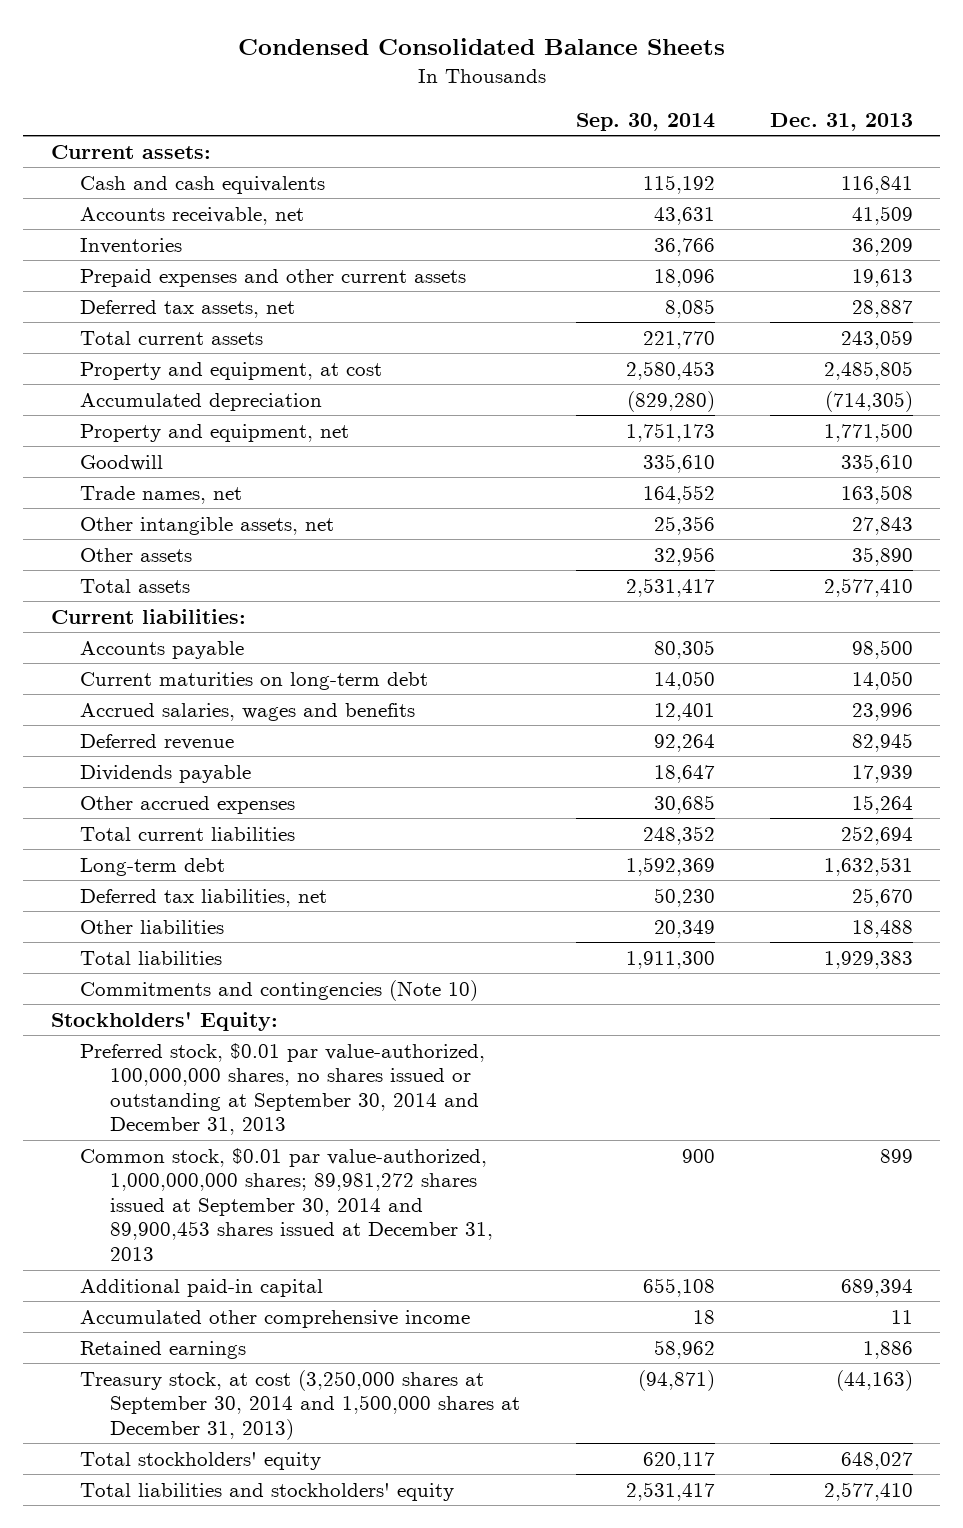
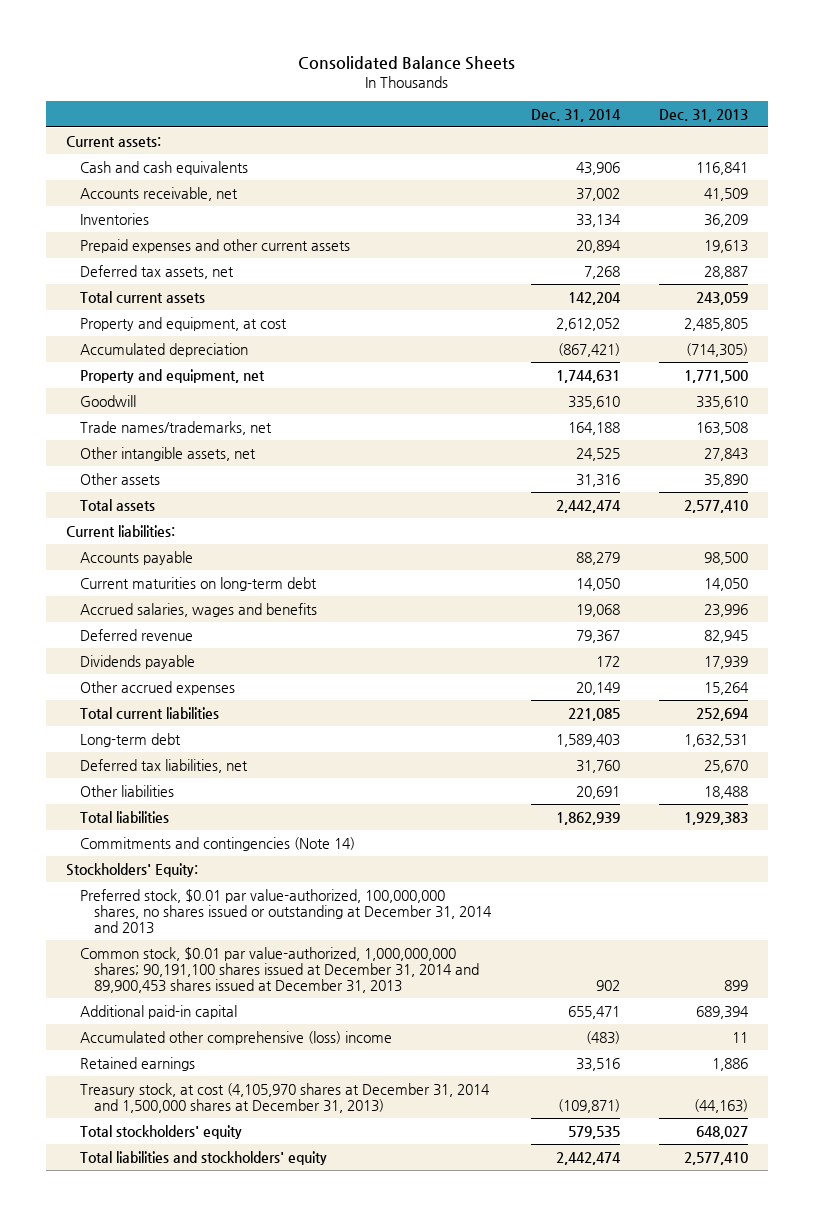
[237,38,725,56] Condensed Consolidated Balance Sheets -> [298,55,516,70] Consolidated Balance Sheets
[575,112,715,131] Sep. 30, 2014 -> none
none -> [530,108,621,122] Dec. 31, 2014
[80,485,243,504] Trade names, net -> [79,420,272,435] Trade names/trademarks, net
[80,979,479,1001] Commitments and contingencies (Note 10) -> [79,836,355,851] Commitments and contingencies (Note 14)
[80,1042,486,1136] Preferred stock, $0.01 par value-authorized, 100,000,000 shares, no shares issued or outstanding at September 30, 2014 and December 31, 2013 -> [79,888,492,935] Preferred stock, $0.01 par value-authorized, 100,000,000 shares, no shares issued or outstanding at December 31, 2014 and 2013
[80,1147,494,1261] Common stock, $0.01 par value-authorized, 1,000,000,000 shares; 89,981,272 shares issued at September 30, 2014 and 89,900,453 shares issued at December 31, 2013 -> [79,946,479,994] Common stock, $0.01 par value-authorized, 1,000,000,000 shares; 90,191,100 shares issued at December 31, 2014 and 89,900,453 shares issued at December 31, 2013
[80,1309,471,1328] Accumulated other comprehensive income -> [79,1030,392,1045] Accumulated other comprehensive (loss) income
[80,1369,521,1440] Treasury stock, at cost (3,250,000 shares at September 30, 2014 and 1,500,000 shares at December 31, 2013) -> [79,1082,490,1114] Treasury stock, at cost (4,105,970 shares at December 31, 2014 and 1,500,000 shares at December 31, 2013)

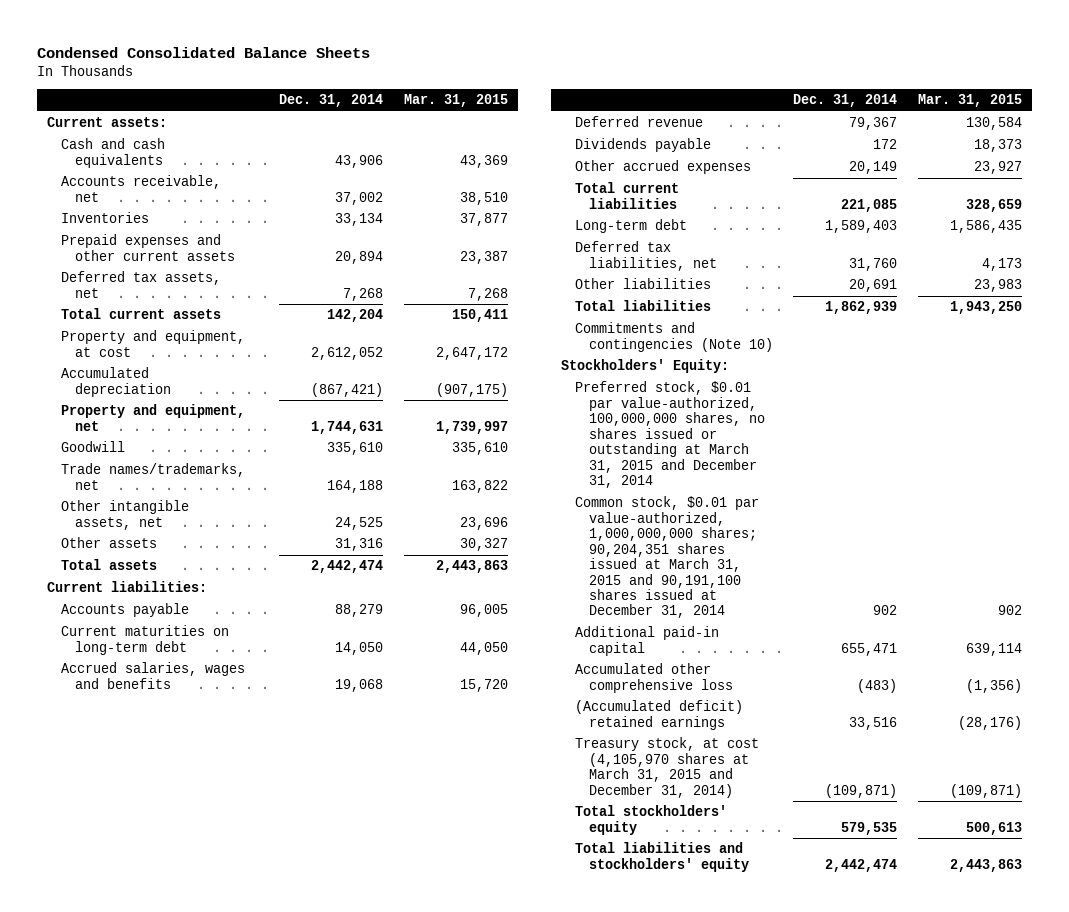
[298,55,516,70] Consolidated Balance Sheets -> [36,46,370,58] Condensed Consolidated Balance Sheets
[659,108,749,122] Dec. 31, 2013 -> none
none -> [403,94,508,108] Mar. 31, 2015
[79,836,355,851] Commitments and contingencies (Note 14) -> [575,322,774,352] Commitments and contingencies (Note 10)
[79,888,492,935] Preferred stock, $0.01 par value-authorized, 100,000,000 shares, no shares issued or outstanding at December 31, 2014 and 2013 -> [575,381,766,489] Preferred stock, $0.01 par value-authorized, 100,000,000 shares, no shares issued or outstanding at March 31, 2015 and December 31, 2014
[79,946,479,994] Common stock, $0.01 par value-authorized, 1,000,000,000 shares; 90,191,100 shares issued at December 31, 2014 and 89,900,453 shares issued at December 31, 2013 -> [575,496,760,619] Common stock, $0.01 par value-authorized, 1,000,000,000 shares; 90,204,351 shares issued at March 31, 2015 and 90,191,100 shares issued at December 31, 2014
[79,1030,392,1045] Accumulated other comprehensive (loss) income -> [575,663,734,693] Accumulated other comprehensive loss
[79,1056,195,1071] Retained earnings -> [575,700,744,730] (Accumulated deficit) retained earnings
[79,1082,490,1114] Treasury stock, at cost (4,105,970 shares at December 31, 2014 and 1,500,000 shares at December 31, 2013) -> [575,737,760,798] Treasury stock, at cost (4,105,970 shares at March 31, 2015 and December 31, 2014)

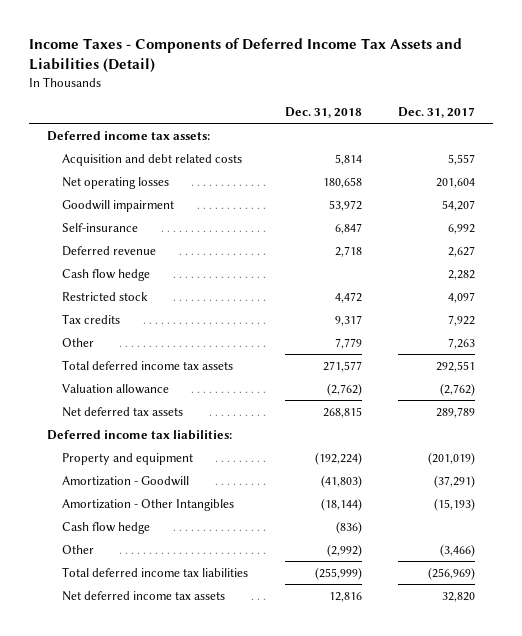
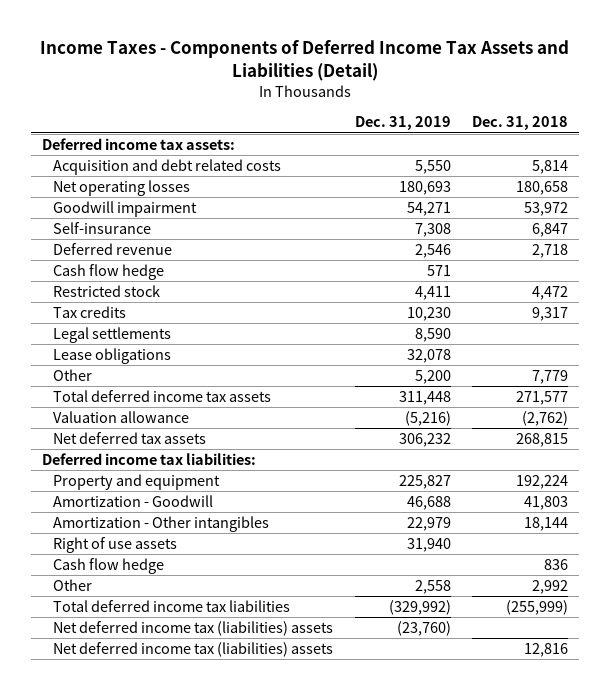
[398,106,476,118] Dec. 31, 2017 -> none
none -> [354,116,451,131] Dec. 31, 2019
none -> [52,327,171,344] Legal settlements
none -> [52,348,171,365] Lease obligations
[314,451,362,465] (192,224) -> [516,475,569,490] 192,224
[320,474,362,488] (41,803) -> [524,496,569,511] 41,803
[62,498,235,511] Amortization - Other Intangibles -> [52,516,269,533] Amortization - Other intangibles
[320,497,362,511] (18,144) -> [524,517,569,532] 18,144
none -> [52,537,177,554] Right of use assets
[335,520,362,534] (836) -> [544,559,569,571] 836
[326,543,362,557] (2,992) -> [532,580,569,595] 2,992
none -> [52,621,333,637] Net deferred income tax (liabilities) assets
[62,590,226,601] Net deferred income tax assets -> [52,642,333,658] Net deferred income tax (liabilities) assets

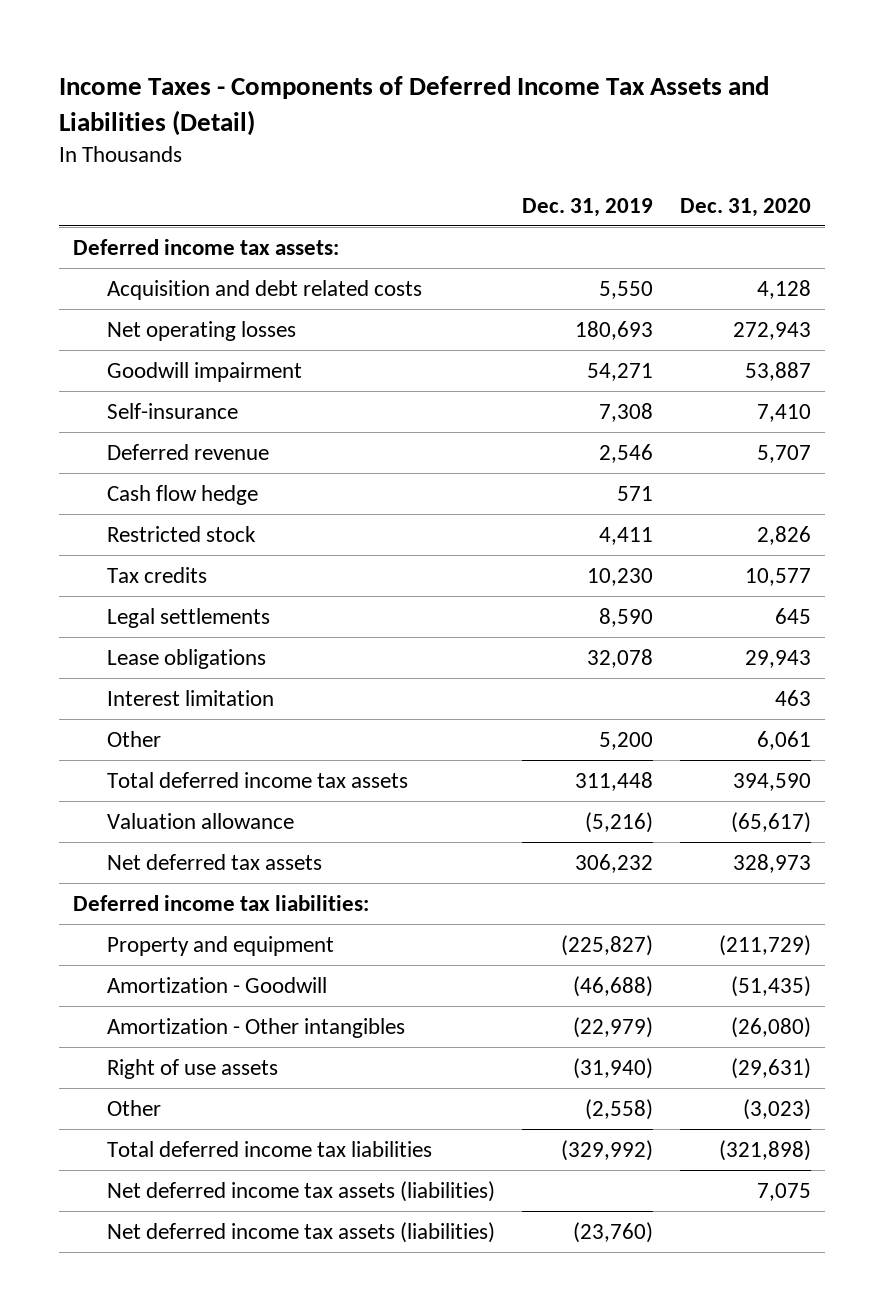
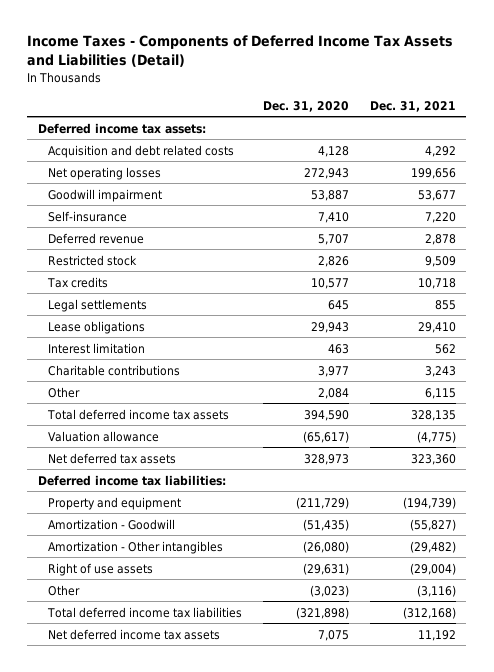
[522,197,654,217] Dec. 31, 2019 -> none
none -> [369,100,456,112] Dec. 31, 2021
[107,484,259,505] Cash flow hedge -> none
none -> [48,364,181,376] Charitable contributions
[757,730,812,750] 6,061 -> [317,387,349,399] 2,084
[107,1221,496,1243] Net deferred income tax assets (liabilities) -> none
[107,1180,496,1202] Net deferred income tax assets (liabilities) -> [48,628,221,640] Net deferred income tax assets

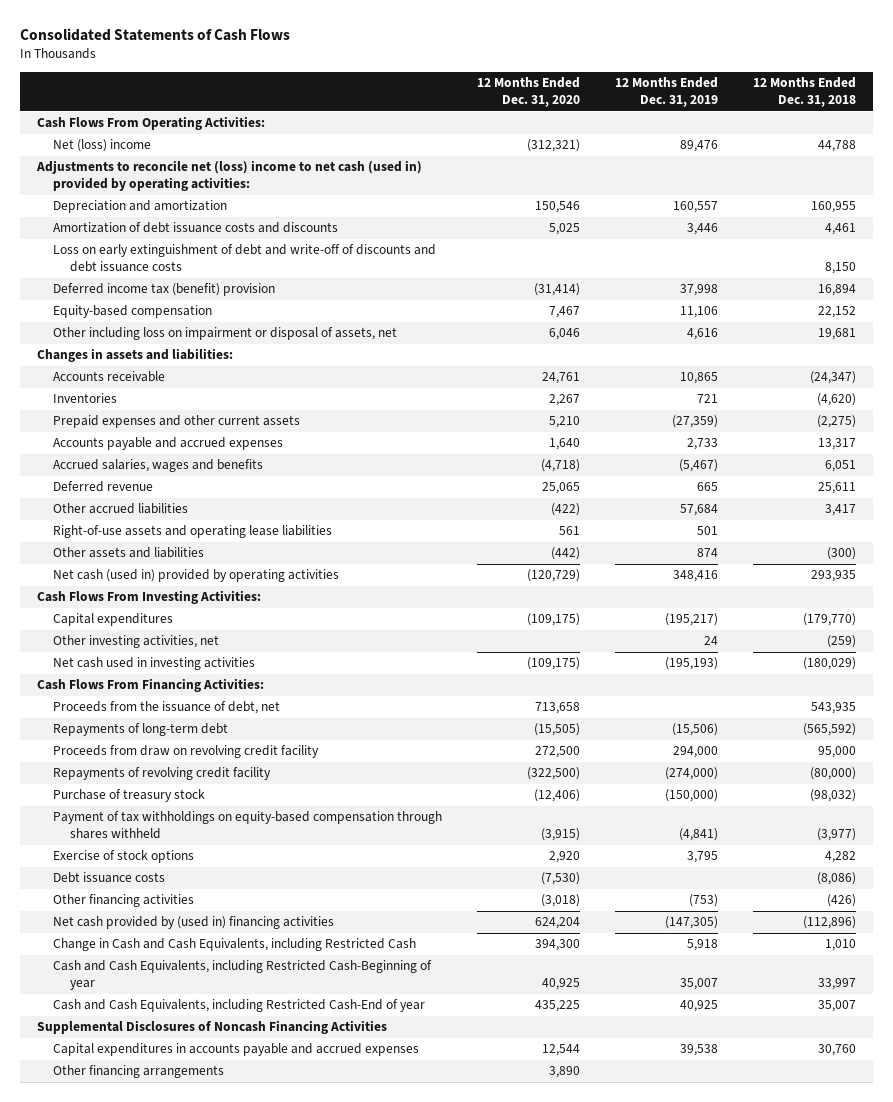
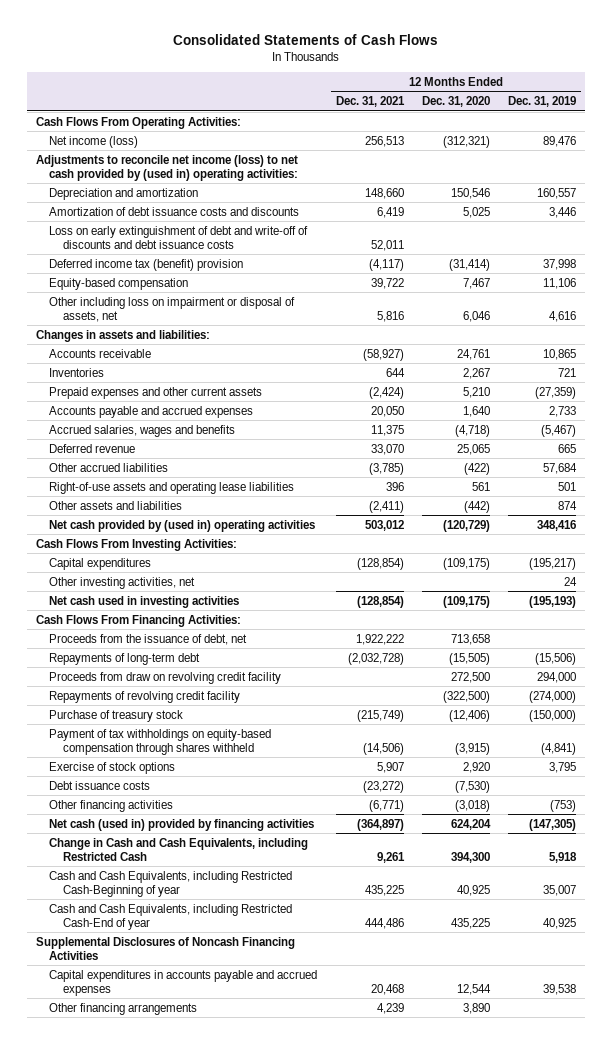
[752,77,856,107] 12 Months Ended Dec. 31, 2018 -> none
none -> [335,96,405,108] Dec. 31, 2021
[53,139,152,153] Net (loss) income -> [49,135,139,148] Net income (loss)
[36,160,423,192] Adjustments to reconcile net (loss) income to net cash (used in) provided by operating activities: -> [36,154,299,181] Adjustments to reconcile net income (loss) to net cash provided by (used in) operating activities:
[53,569,340,583] Net cash (used in) provided by operating activities -> [49,519,316,532] Net cash provided by (used in) operating activities
[53,916,335,930] Net cash provided by (used in) financing activities -> [49,818,315,831] Net cash (used in) provided by financing activities

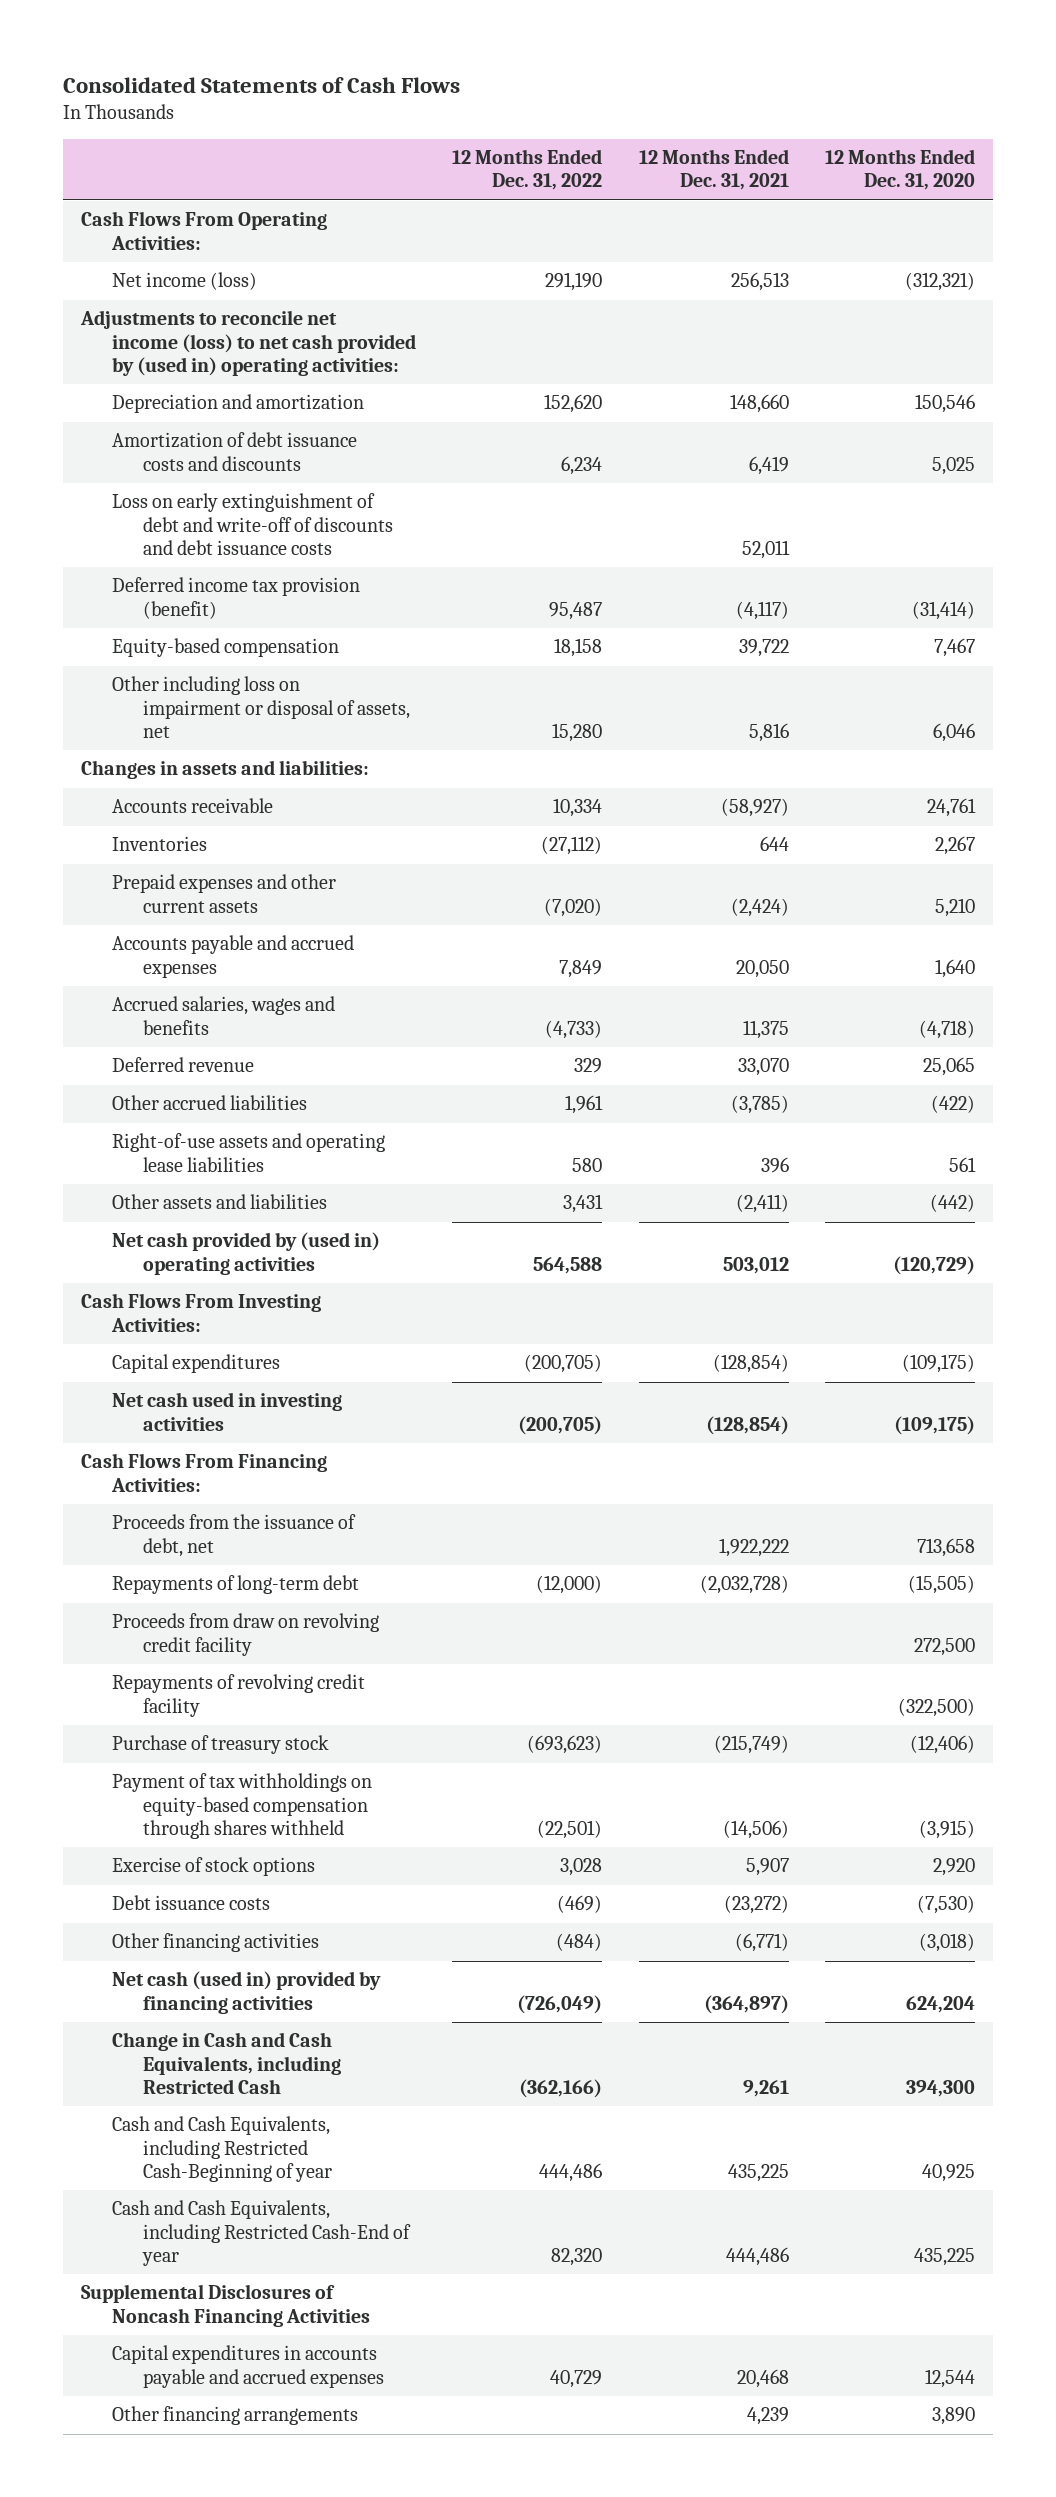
[508,96,577,108] Dec. 31, 2019 -> none
none -> [452,149,603,191] 12 Months Ended Dec. 31, 2022
[49,258,244,271] Deferred income tax (benefit) provision -> [112,577,361,619] Deferred income tax provision (benefit)
[49,576,196,589] Other investing activities, net -> none

